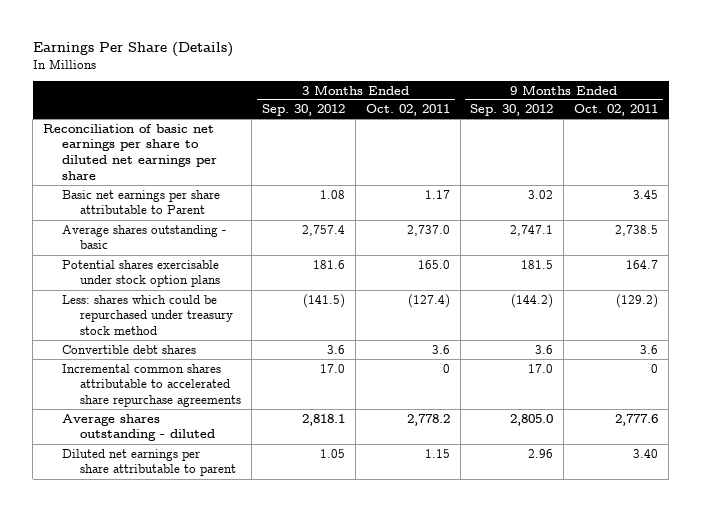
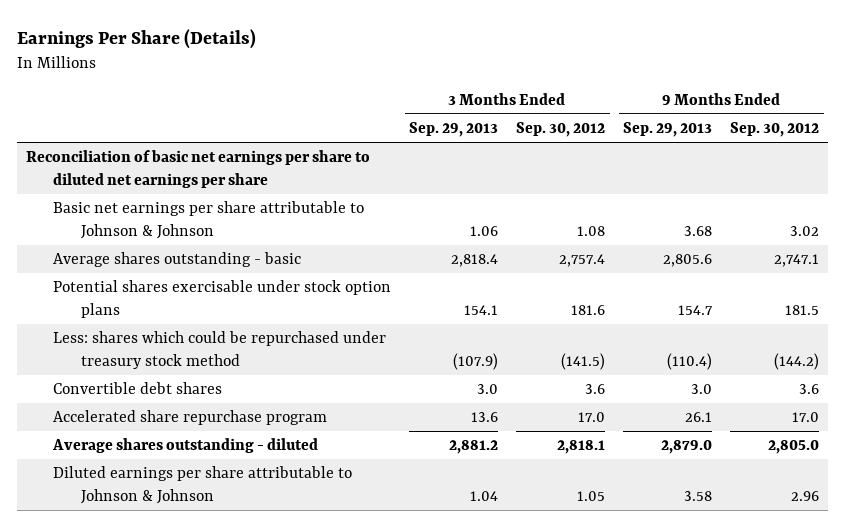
[365,104,450,117] Oct. 02, 2011 -> none
[574,104,659,117] Oct. 02, 2011 -> none
none -> [409,122,499,138] Sep. 29, 2013
none -> [623,122,713,138] Sep. 29, 2013
[61,189,220,215] Basic net earnings per share attributable to Parent -> [53,201,365,240] Basic net earnings per share attributable to Johnson & Johnson
[61,363,242,408] Incremental common shares attributable to accelerated share repurchase agreements -> [53,410,328,426] Accelerated share repurchase program
[61,448,237,477] Diluted net earnings per share attributable to parent -> [53,466,353,505] Diluted earnings per share attributable to Johnson & Johnson

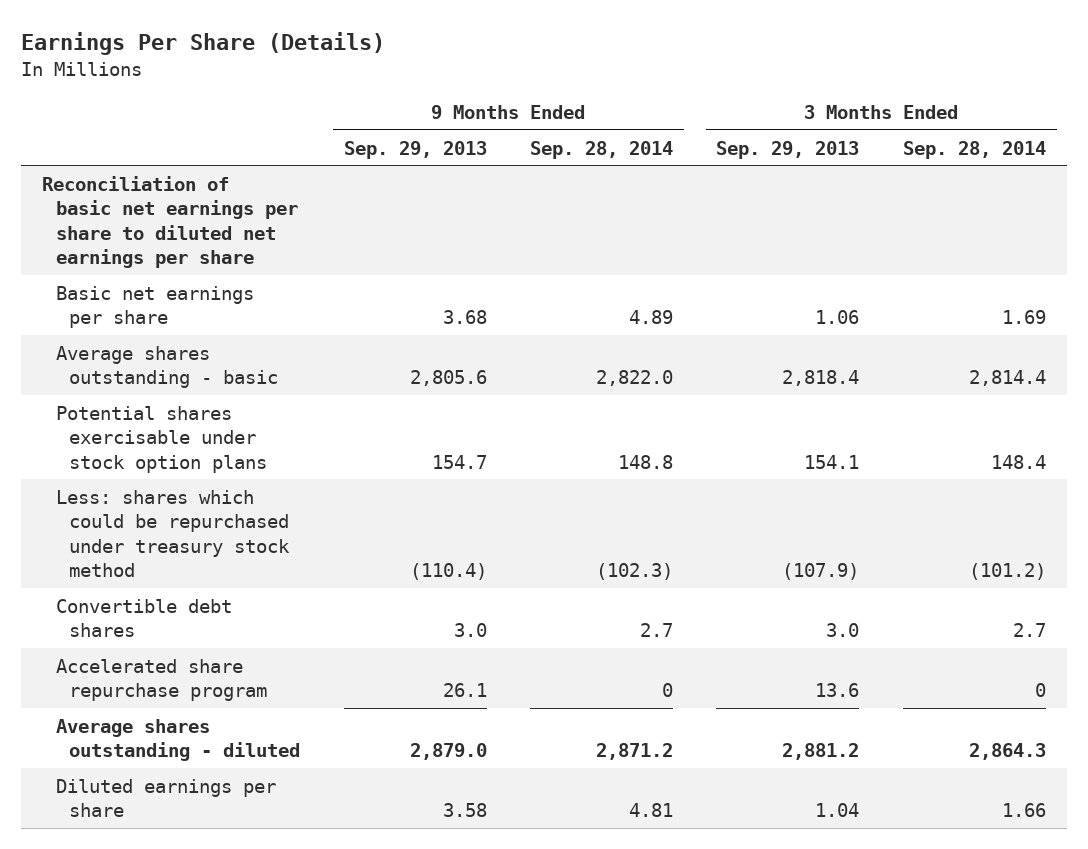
[516,122,606,138] Sep. 30, 2012 -> none
[730,122,820,138] Sep. 30, 2012 -> none
none -> [530,140,674,159] Sep. 28, 2014
none -> [902,140,1046,159] Sep. 28, 2014
[53,201,365,240] Basic net earnings per share attributable to Johnson & Johnson -> [55,285,254,329] Basic net earnings per share
[53,466,353,505] Diluted earnings per share attributable to Johnson & Johnson -> [55,778,276,818] Diluted earnings per share

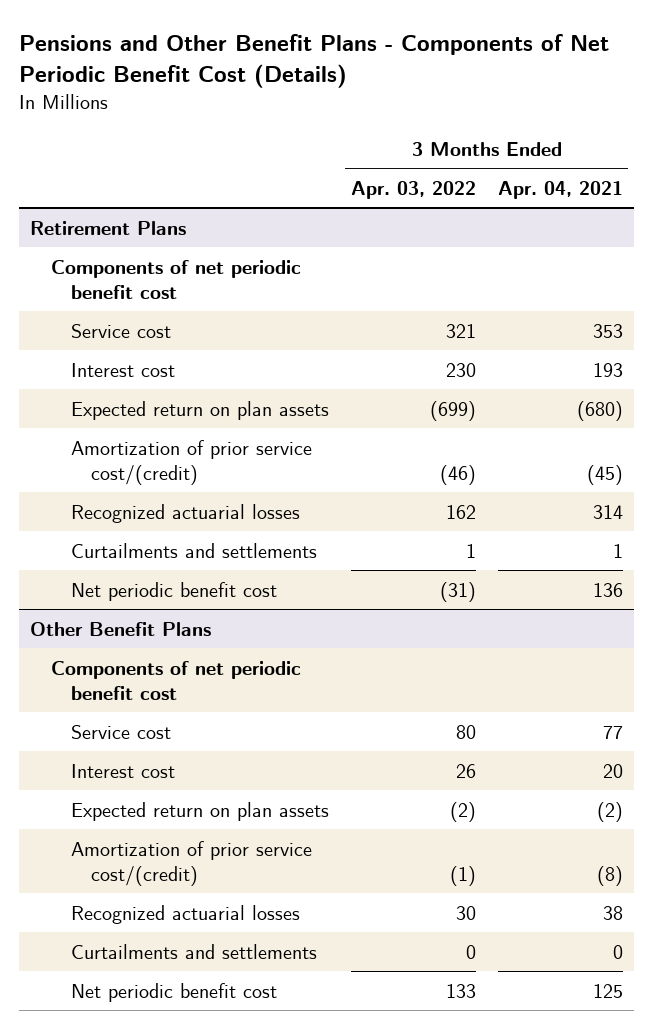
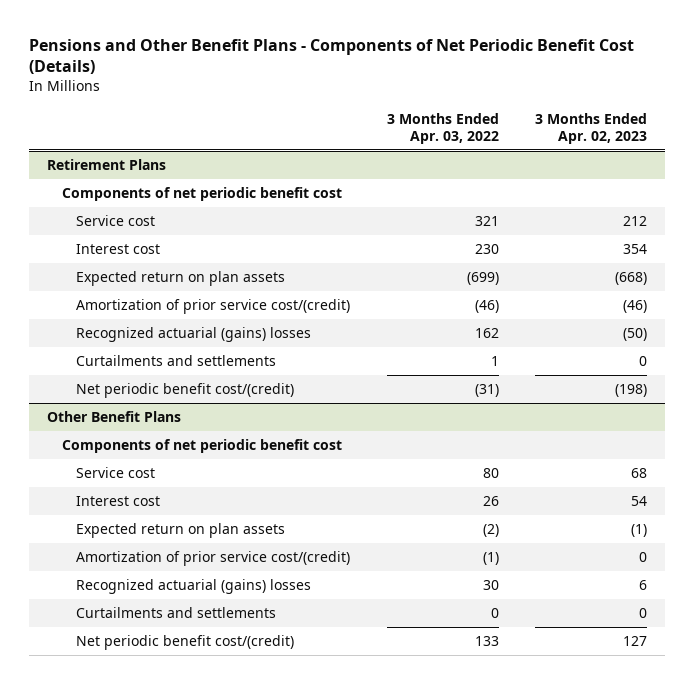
[497,181,623,200] Apr. 04, 2021 -> none
none -> [535,112,648,144] 3 Months Ended Apr. 02, 2023
[70,503,300,523] Recognized actuarial losses -> [76,326,312,342] Recognized actuarial (gains) losses
[70,581,277,601] Net periodic benefit cost -> [76,382,295,398] Net periodic benefit cost/(credit)
[70,904,300,924] Recognized actuarial losses -> [76,578,312,594] Recognized actuarial (gains) losses
[70,982,277,1002] Net periodic benefit cost -> [76,634,295,650] Net periodic benefit cost/(credit)

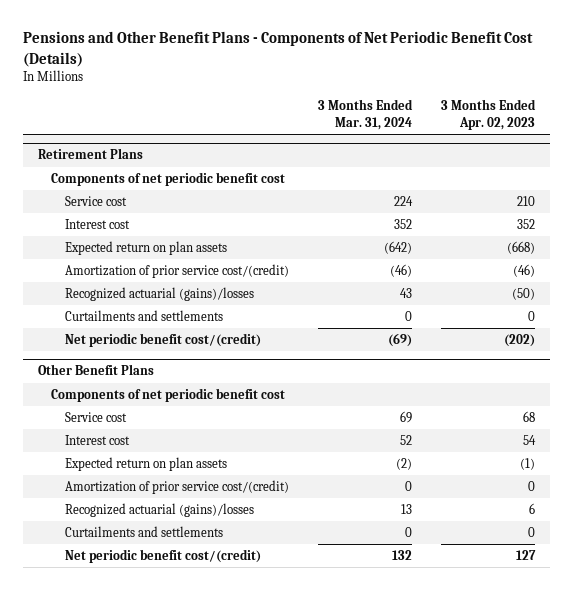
[386,112,499,144] 3 Months Ended Apr. 03, 2022 -> none
none -> [318,99,414,130] 3 Months Ended Mar. 31, 2024
[623,215,648,226] 212 -> [517,196,536,207] 210
[623,243,648,254] 354 -> [517,219,536,230] 352
[76,326,312,342] Recognized actuarial (gains) losses -> [65,287,255,302] Recognized actuarial (gains)/losses
[615,383,648,397] (198) -> [504,334,536,348] (202)
[76,578,312,594] Recognized actuarial (gains) losses -> [65,503,255,518] Recognized actuarial (gains)/losses

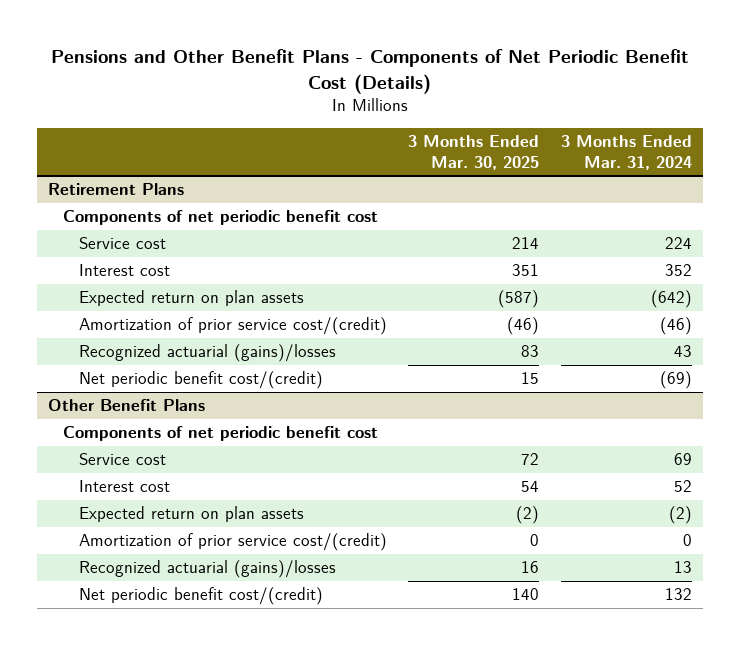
[441,99,537,130] 3 Months Ended Apr. 02, 2023 -> none
none -> [408,135,540,170] 3 Months Ended Mar. 30, 2025
[65,310,224,322] Curtailments and settlements -> none
[65,526,224,538] Curtailments and settlements -> none

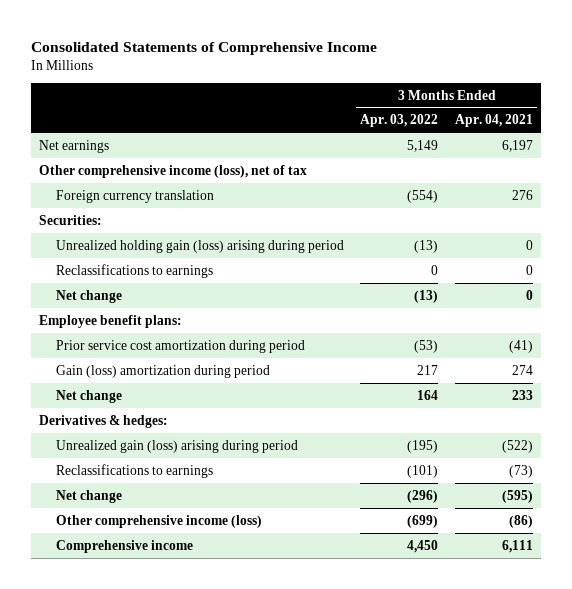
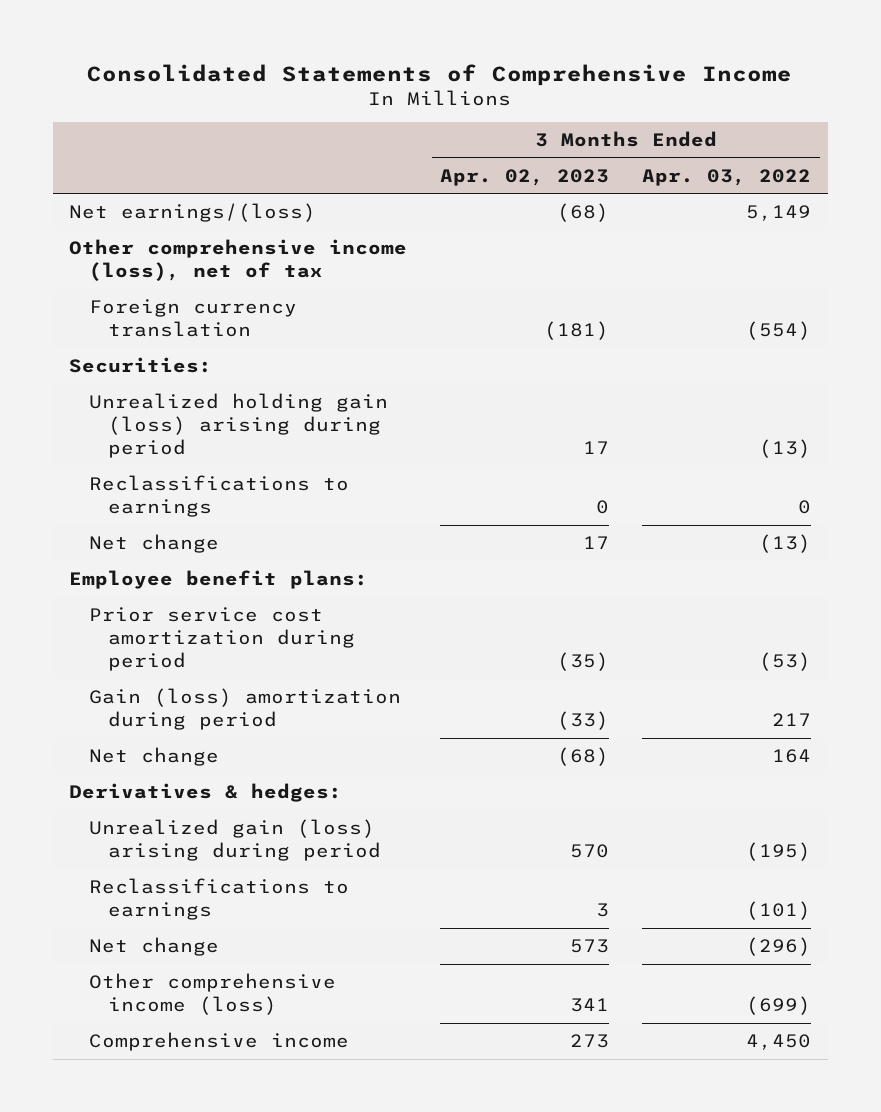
[454,114,533,128] Apr. 04, 2021 -> none
none -> [440,168,610,186] Apr. 02, 2023
[39,139,110,153] Net earnings -> [69,202,317,222] Net earnings/(loss)

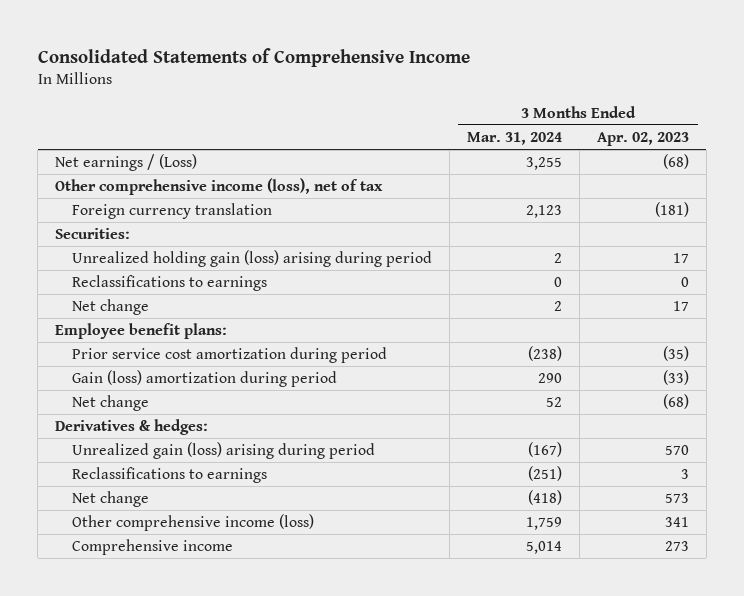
[642,168,812,186] Apr. 03, 2022 -> none
none -> [467,131,563,145] Mar. 31, 2024
[69,202,317,222] Net earnings/(loss) -> [55,154,198,172] Net earnings / (Loss)

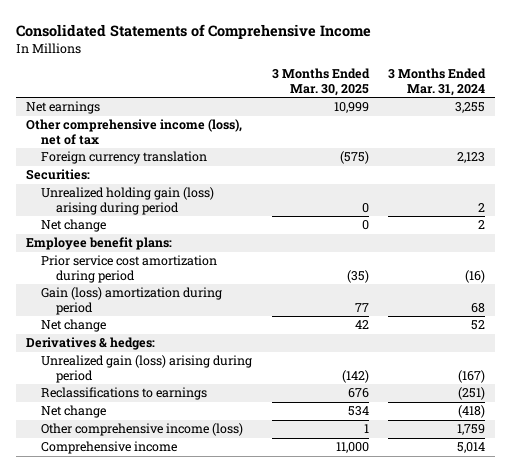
[596,131,689,146] Apr. 02, 2023 -> none
none -> [271,68,370,96] 3 Months Ended Mar. 30, 2025
[55,154,198,172] Net earnings / (Loss) -> [25,101,100,115] Net earnings
[72,275,268,292] Reclassifications to earnings -> none
[528,346,563,362] (238) -> [464,269,485,283] (16)
[538,373,563,384] 290 -> [470,302,485,313] 68

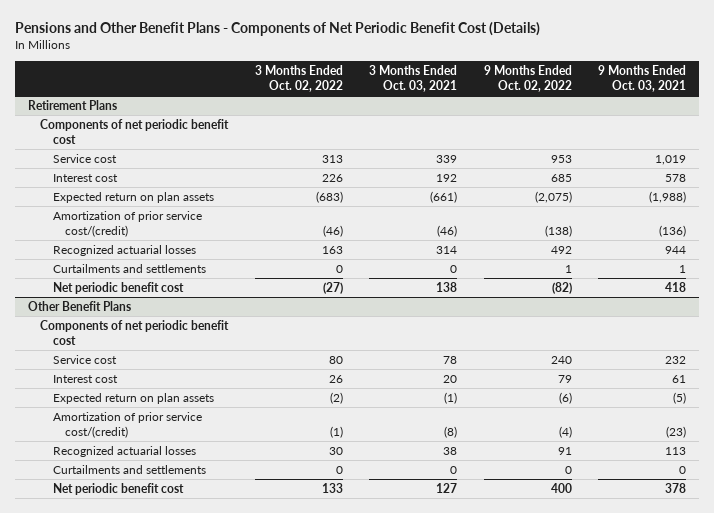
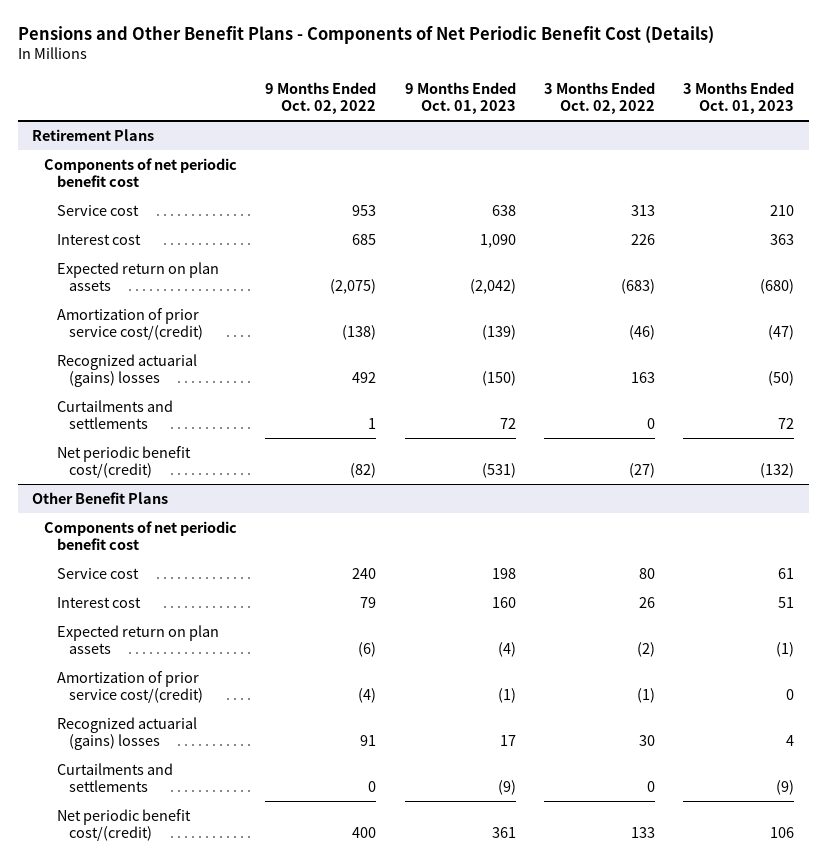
[369,64,458,92] 3 Months Ended Oct. 03, 2021 -> none
[598,64,687,92] 9 Months Ended Oct. 03, 2021 -> none
none -> [404,81,516,115] 9 Months Ended Oct. 01, 2023
none -> [683,81,795,115] 3 Months Ended Oct. 01, 2023
[52,244,196,256] Recognized actuarial losses -> [56,353,197,388] Recognized actuarial (gains) losses
[52,281,184,294] Net periodic benefit cost -> [56,445,191,479] Net periodic benefit cost/(credit)
[52,445,196,457] Recognized actuarial losses -> [56,716,197,751] Recognized actuarial (gains) losses
[52,482,184,495] Net periodic benefit cost -> [56,808,191,842] Net periodic benefit cost/(credit)

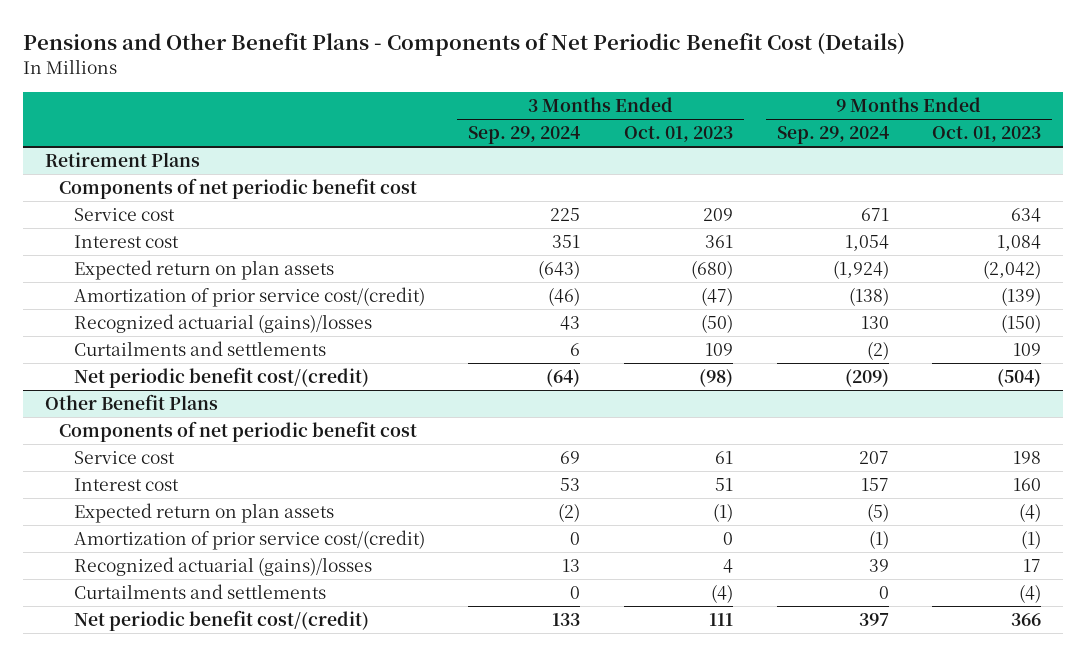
[265,81,377,115] 9 Months Ended Oct. 02, 2022 -> none
[544,81,656,115] 3 Months Ended Oct. 02, 2022 -> none
none -> [468,126,581,145] Sep. 29, 2024
none -> [776,126,889,145] Sep. 29, 2024
[491,204,516,216] 638 -> [1011,208,1042,223] 634
[770,204,795,216] 210 -> [702,208,733,222] 209
[479,233,516,248] 1,090 -> [997,235,1042,252] 1,084
[770,233,795,245] 363 -> [704,235,733,249] 361
[56,353,197,388] Recognized actuarial (gains) losses -> [73,314,372,334] Recognized actuarial (gains)/losses
[499,418,516,430] 72 -> [1013,343,1042,357] 109
[778,418,795,430] 72 -> [704,343,733,357] 109
[481,463,516,479] (531) -> [997,369,1042,388] (504)
[760,463,795,479] (132) -> [698,369,733,388] (98)
[56,716,197,751] Recognized actuarial (gains) losses -> [73,557,372,577] Recognized actuarial (gains)/losses
[497,780,516,796] (9) -> [1019,584,1042,604] (4)
[776,780,795,796] (9) -> [710,584,733,604] (4)
[491,827,516,839] 361 -> [1011,613,1042,627] 366
[770,827,795,839] 106 -> [708,613,733,627] 111

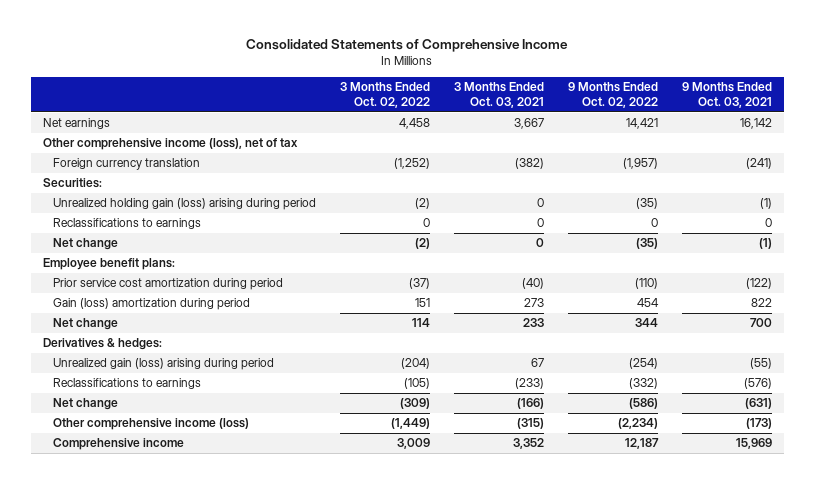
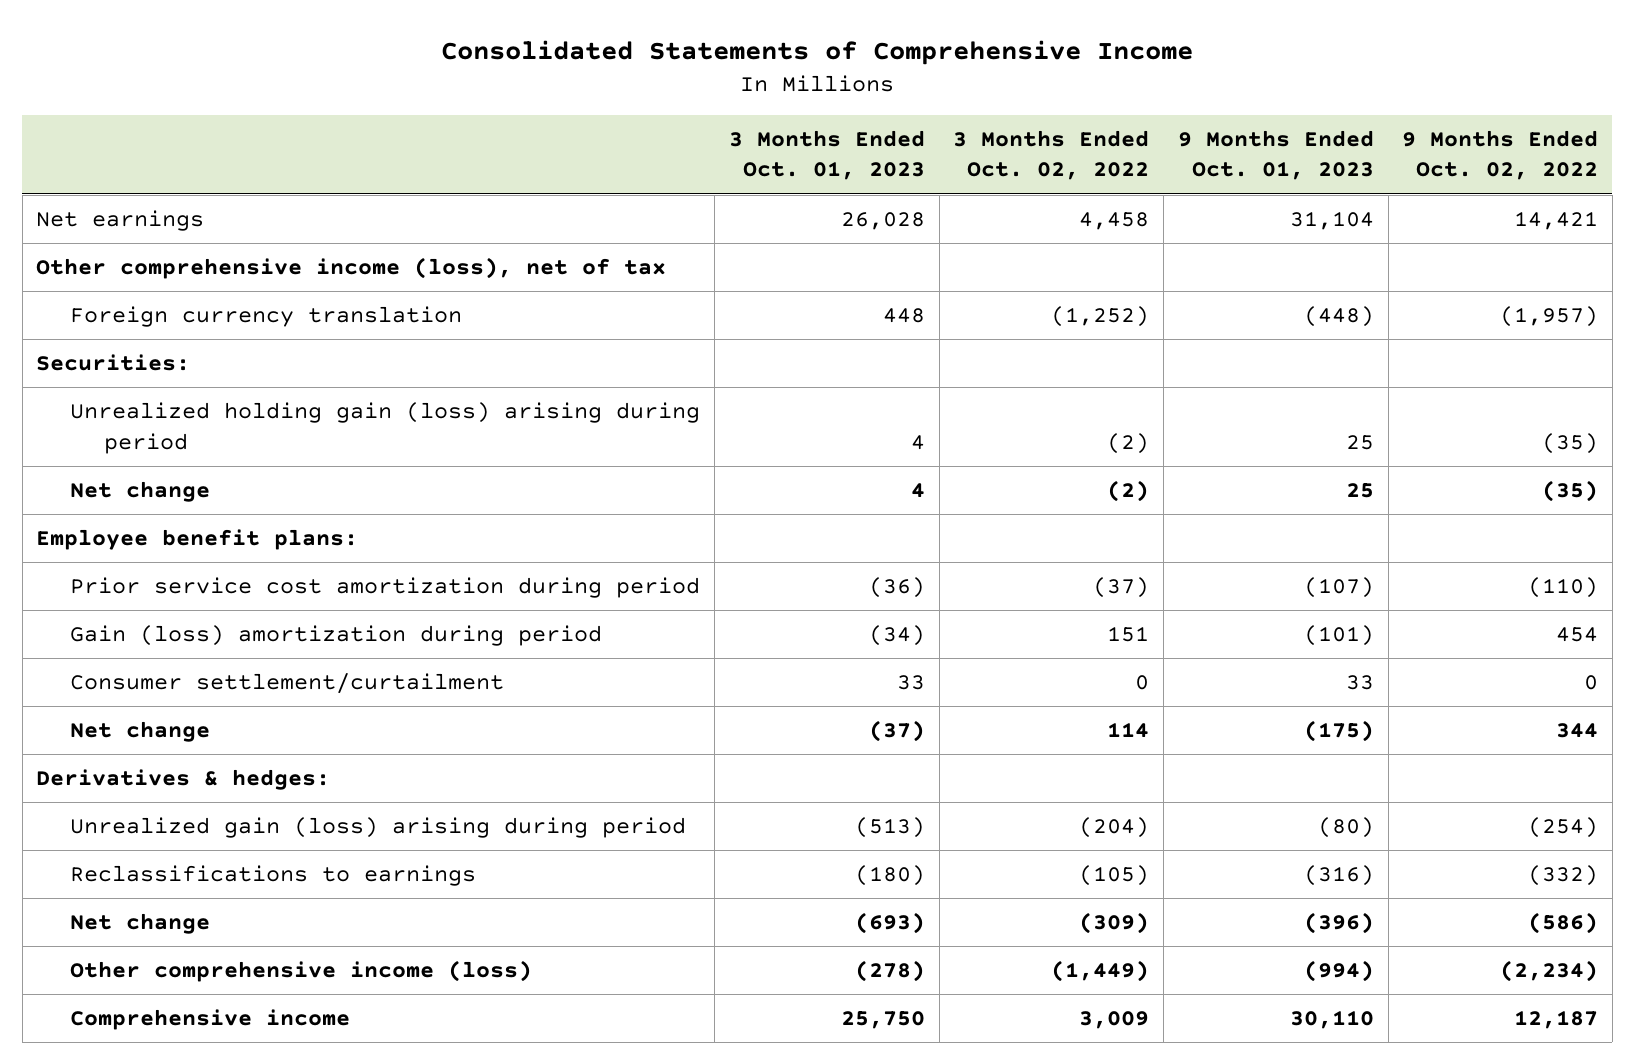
[454,82,545,108] 3 Months Ended Oct. 03, 2021 -> none
[681,82,772,108] 9 Months Ended Oct. 03, 2021 -> none
none -> [728,129,925,181] 3 Months Ended Oct. 01, 2023
none -> [1177,129,1374,181] 9 Months Ended Oct. 01, 2023
[53,218,202,230] Reclassifications to earnings -> none
none -> [70,673,505,695] Consumer settlement/curtailment

